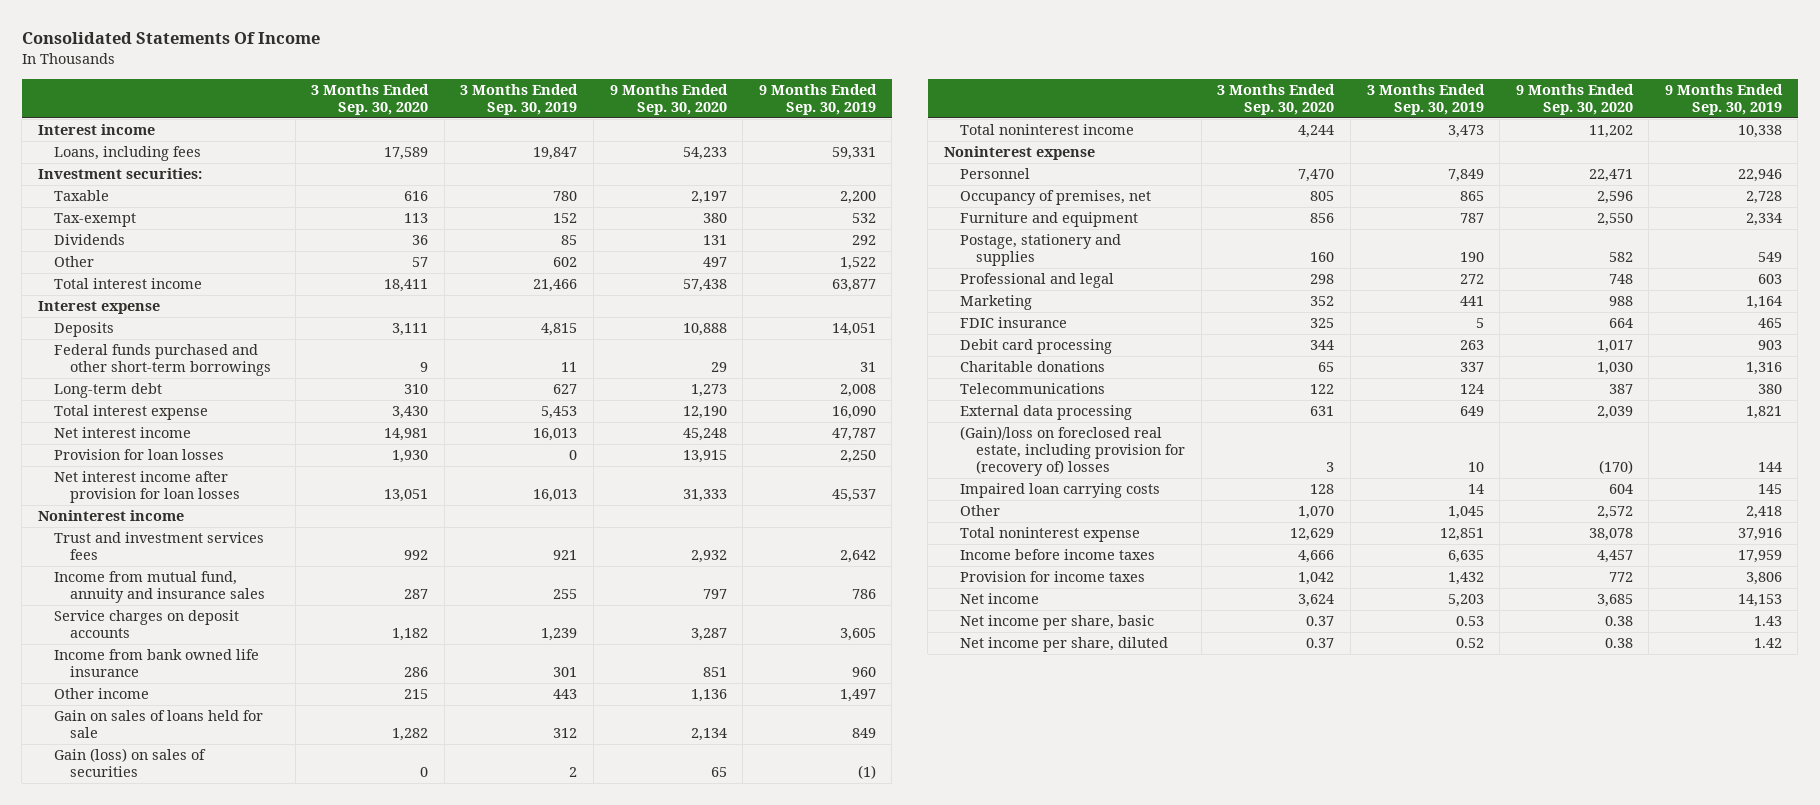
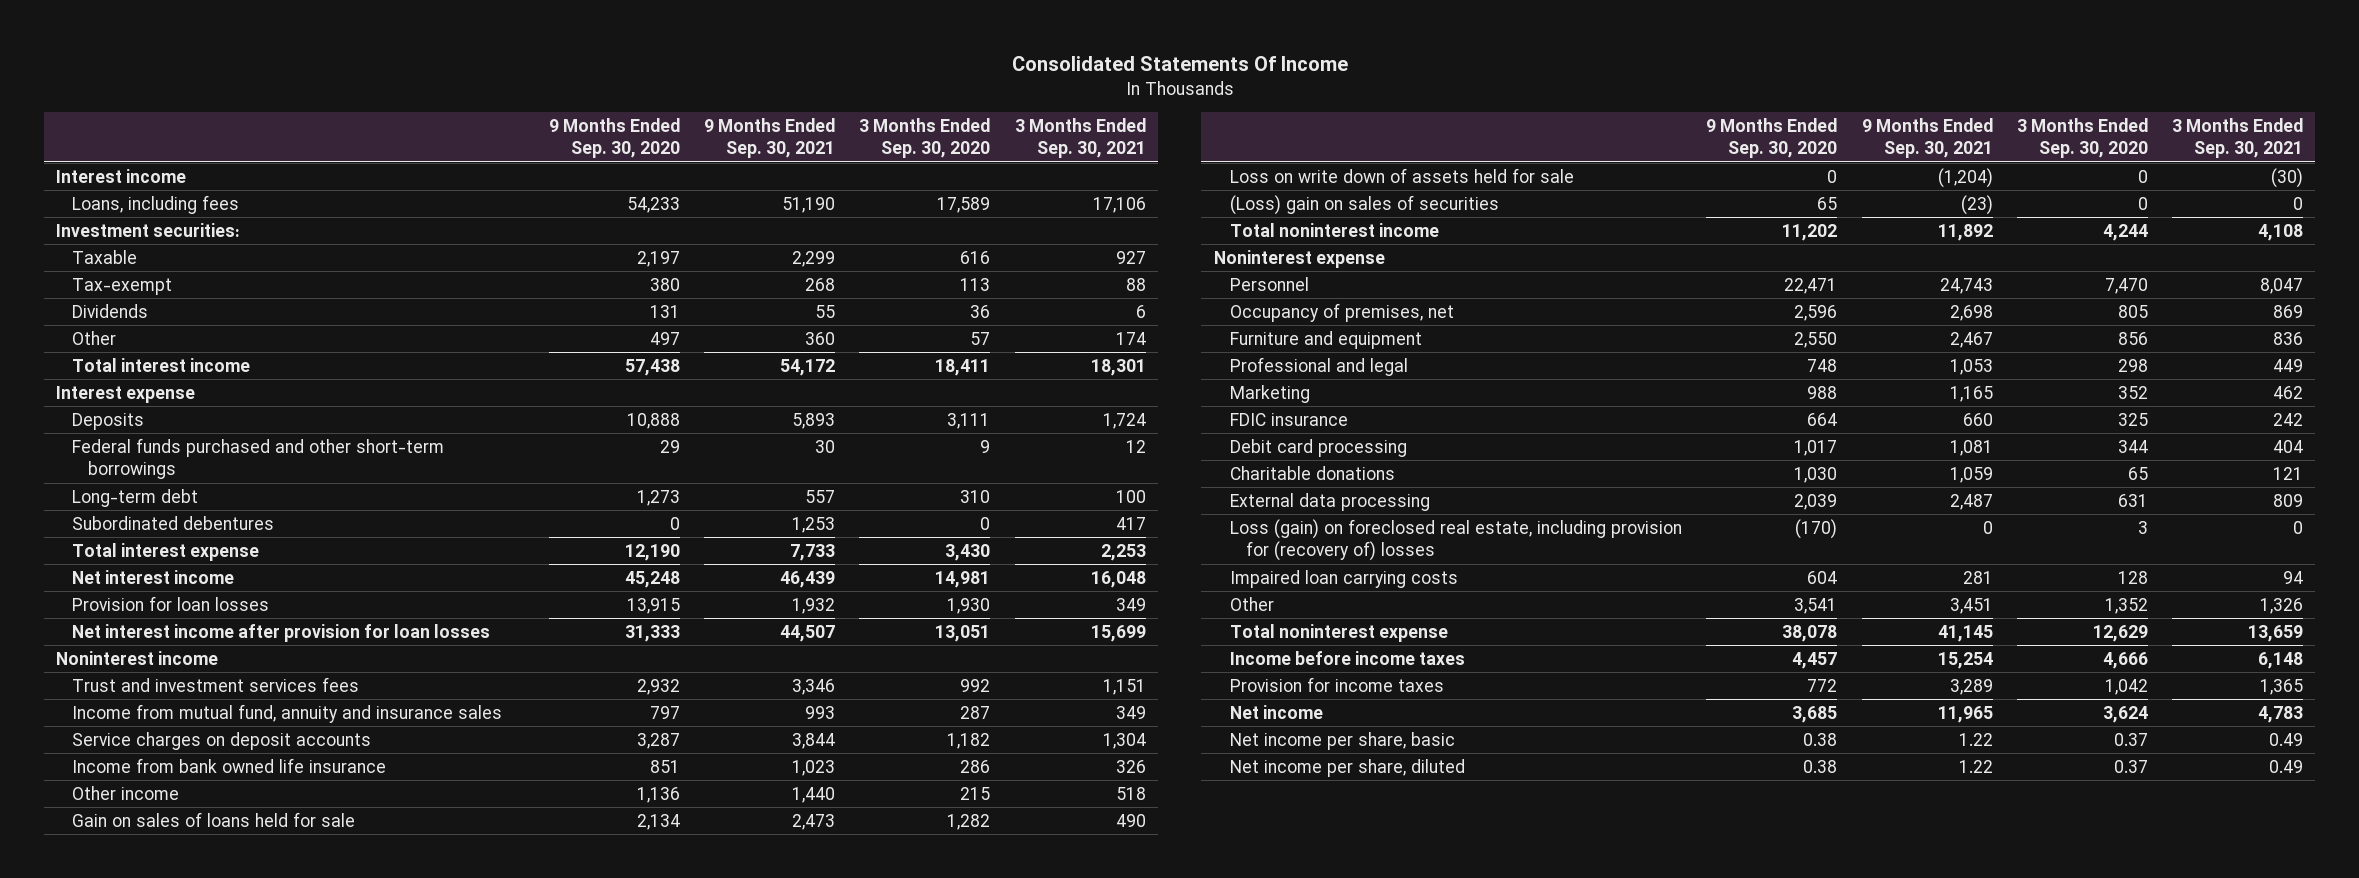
[460,83,579,115] 3 Months Ended Sep. 30, 2019 -> none
[758,83,877,115] 9 Months Ended Sep. 30, 2019 -> none
none -> [704,117,836,159] 9 Months Ended Sep. 30, 2021
none -> [1014,117,1146,159] 3 Months Ended Sep. 30, 2021
none -> [72,515,275,530] Subordinated debentures
none -> [1229,167,1574,183] Loss on write down of assets held for sale
[54,748,207,778] Gain (loss) on sales of securities -> [1229,194,1499,215] (Loss) gain on sales of securities
[960,234,1122,267] Postage, stationery and supplies -> none
[960,383,1106,395] Telecommunications -> none
[960,426,1186,477] (Gain)/loss on foreclosed real estate, including provision for (recovery of) losses -> [1229,518,1682,562] Loss (gain) on foreclosed real estate, including provision for (recovery of) losses
[1298,506,1335,520] 1,070 -> [2104,597,2148,614] 1,352
[1596,506,1633,520] 2,572 -> [1794,597,1838,614] 3,541

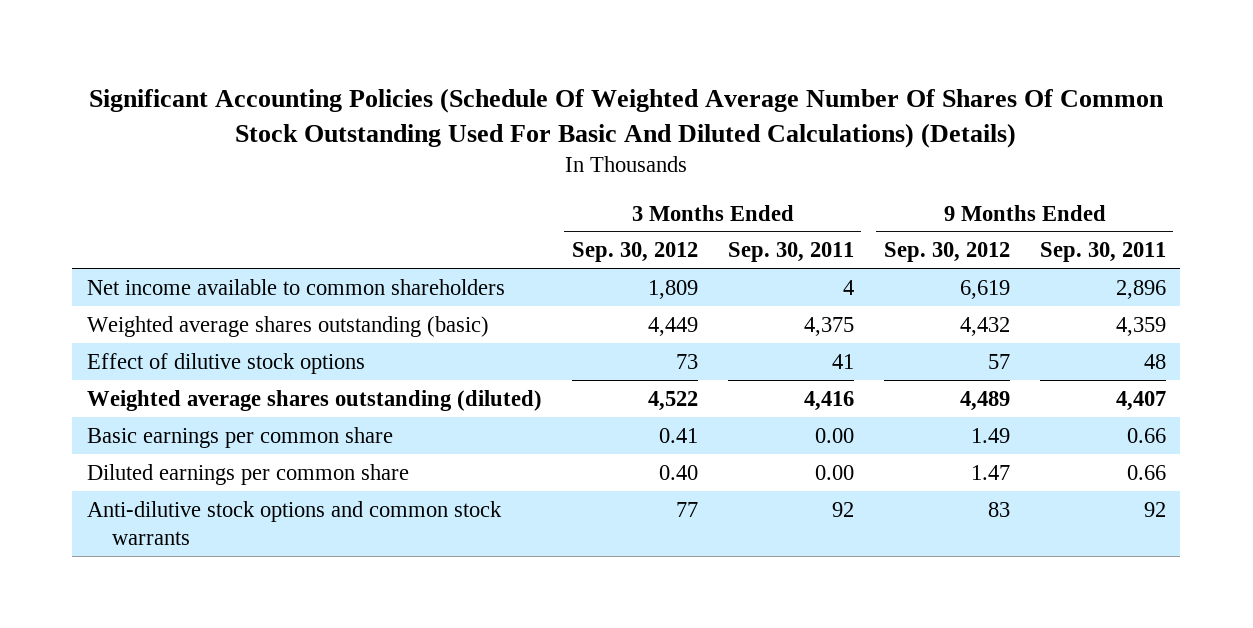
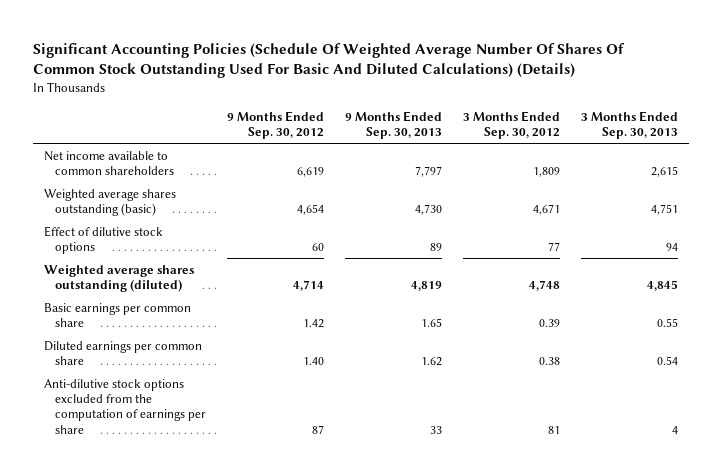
[727,242,854,263] Sep. 30, 2011 -> none
[1039,242,1166,263] Sep. 30, 2011 -> none
none -> [345,110,443,140] 9 Months Ended Sep. 30, 2013
none -> [581,110,679,140] 3 Months Ended Sep. 30, 2013
[647,316,698,336] 4,449 -> [533,204,561,216] 4,671
[959,316,1010,336] 4,432 -> [297,204,325,216] 4,654
[675,353,698,369] 73 -> [548,242,561,252] 77
[987,353,1010,369] 57 -> [312,243,325,252] 60
[647,390,698,411] 4,522 -> [529,280,561,292] 4,748
[959,390,1010,411] 4,489 -> [293,280,325,292] 4,714
[658,427,698,443] 0.41 -> [539,319,561,328] 0.39
[970,427,1010,443] 1.49 -> [303,319,325,329] 1.42
[658,464,698,480] 0.40 -> [539,357,561,366] 0.38
[970,464,1010,480] 1.47 -> [303,357,325,366] 1.40
[87,500,503,546] Anti-dilutive stock options and common stock warrants -> [43,378,207,434] Anti-dilutive stock options excluded from the computation of earnings per share
[675,501,698,517] 77 -> [548,425,561,434] 81
[987,501,1010,517] 83 -> [312,424,325,434] 87

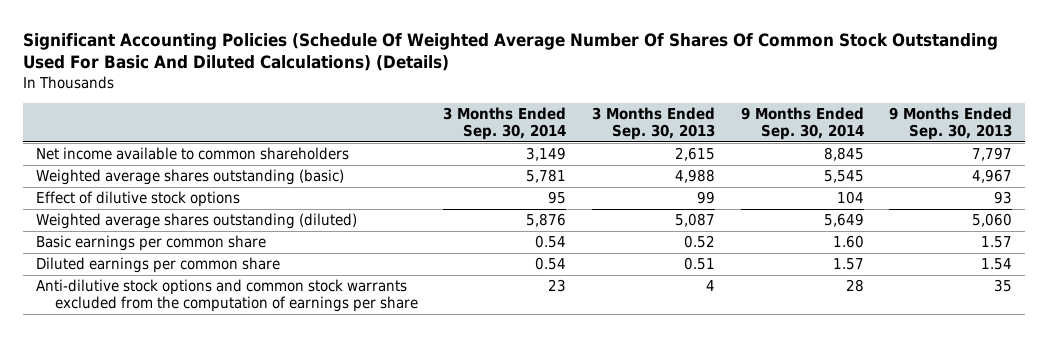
[227,110,325,140] 9 Months Ended Sep. 30, 2012 -> none
[463,110,561,140] 3 Months Ended Sep. 30, 2012 -> none
none -> [443,107,567,141] 3 Months Ended Sep. 30, 2014
none -> [740,107,864,141] 9 Months Ended Sep. 30, 2014
[415,204,443,216] 4,730 -> [972,169,1013,184] 4,967
[651,204,679,216] 4,751 -> [675,169,716,184] 4,988
[430,243,443,252] 89 -> [994,191,1013,205] 93
[666,243,679,252] 94 -> [697,191,716,205] 99
[411,281,443,292] 4,819 -> [972,213,1013,228] 5,060
[647,280,679,292] 4,845 -> [675,213,716,228] 5,087
[421,318,443,328] 1.65 -> [981,236,1013,249] 1.57
[657,318,679,328] 0.55 -> [684,235,716,249] 0.52
[421,357,443,367] 1.62 -> [981,258,1013,271] 1.54
[657,356,679,366] 0.54 -> [684,257,716,271] 0.51
[43,378,207,434] Anti-dilutive stock options excluded from the computation of earnings per share -> [35,279,418,313] Anti-dilutive stock options and common stock warrants excluded from the computation of earnings per share
[430,425,443,434] 33 -> [994,279,1013,293] 35

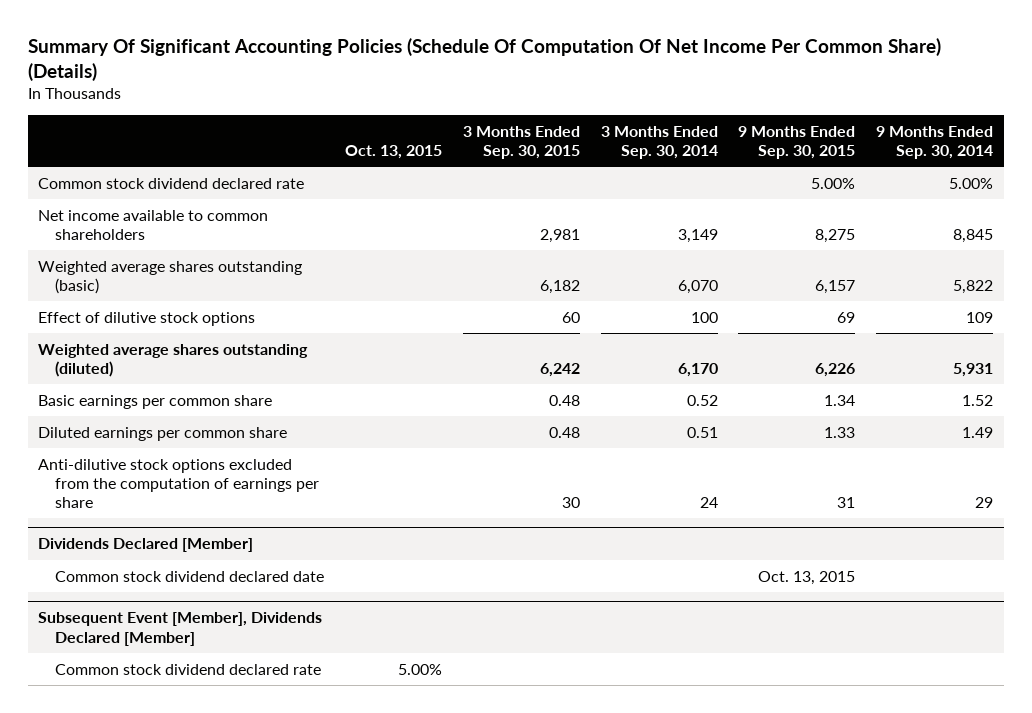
[22,32,998,72] Significant Accounting Policies (Schedule Of Weighted Average Number Of Shares Of Common Stock Outstanding Used For Basic And Diluted Calculations) (Details) -> [28,37,942,81] Summary Of Significant Accounting Policies (Schedule Of Computation Of Net Income Per Common Share) (Details)
[592,107,716,141] 3 Months Ended Sep. 30, 2013 -> none
[889,107,1013,141] 9 Months Ended Sep. 30, 2013 -> none
none -> [344,145,442,160] Oct. 13, 2015
none -> [462,126,580,160] 3 Months Ended Sep. 30, 2015
none -> [738,126,856,160] 9 Months Ended Sep. 30, 2015
none -> [38,177,305,189] Common stock dividend declared rate
[526,169,567,184] 5,781 -> [677,279,718,294] 6,070
[823,170,864,184] 5,545 -> [953,279,994,294] 5,822
[548,191,567,205] 95 -> [690,311,718,323] 100
[836,191,864,205] 104 -> [966,311,994,323] 109
[526,213,567,228] 5,876 -> [677,362,718,377] 6,170
[823,213,864,228] 5,649 -> [953,362,994,377] 5,931
[535,235,567,249] 0.54 -> [686,394,718,406] 0.52
[832,235,864,249] 1.60 -> [962,394,994,406] 1.52
[535,257,567,271] 0.54 -> [686,426,718,438] 0.51
[832,258,864,271] 1.57 -> [962,426,994,438] 1.49
[35,279,418,313] Anti-dilutive stock options and common stock warrants excluded from the computation of earnings per share -> [38,458,320,509] Anti-dilutive stock options excluded from the computation of earnings per share
[548,279,567,293] 23 -> [699,497,718,509] 24
[845,279,864,293] 28 -> [975,497,994,509] 29
none -> [38,538,254,553] Dividends Declared [Member]
none -> [55,570,325,582] Common stock dividend declared date
none -> [38,612,323,646] Subsequent Event [Member], Dividends Declared [Member]
none -> [55,663,322,675] Common stock dividend declared rate

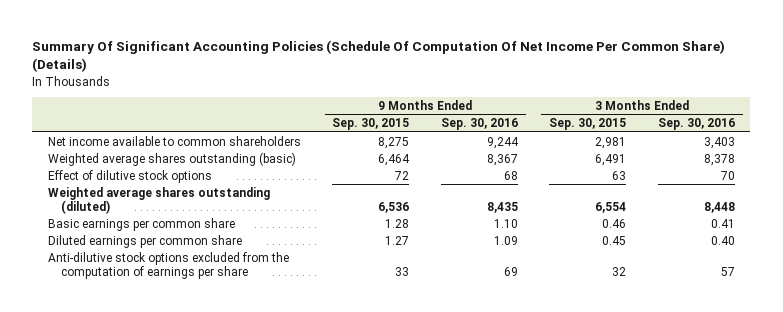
[344,145,442,160] Oct. 13, 2015 -> none
[600,126,718,160] 3 Months Ended Sep. 30, 2014 -> none
[876,126,994,160] 9 Months Ended Sep. 30, 2014 -> none
none -> [440,118,518,131] Sep. 30, 2016
none -> [657,118,735,131] Sep. 30, 2016
[38,177,305,189] Common stock dividend declared rate -> none
[38,538,254,553] Dividends Declared [Member] -> none
[55,570,325,582] Common stock dividend declared date -> none
[38,612,323,646] Subsequent Event [Member], Dividends Declared [Member] -> none
[55,663,322,675] Common stock dividend declared rate -> none
[539,279,580,294] 6,182 -> [595,153,627,166] 6,491
[815,279,856,294] 6,157 -> [378,153,411,166] 6,464
[561,311,580,323] 60 -> [612,170,627,180] 63
[837,311,856,323] 69 -> [395,170,410,180] 72
[539,362,580,377] 6,242 -> [595,201,627,213] 6,554
[815,362,856,377] 6,226 -> [378,201,410,213] 6,536
[548,394,580,406] 0.48 -> [602,218,627,228] 0.46
[824,394,856,406] 1.34 -> [385,218,410,228] 1.28
[548,426,580,438] 0.48 -> [602,235,627,245] 0.45
[824,426,856,438] 1.33 -> [385,235,410,245] 1.27
[561,497,580,509] 30 -> [612,266,627,276] 32
[837,497,856,509] 31 -> [395,266,410,276] 33

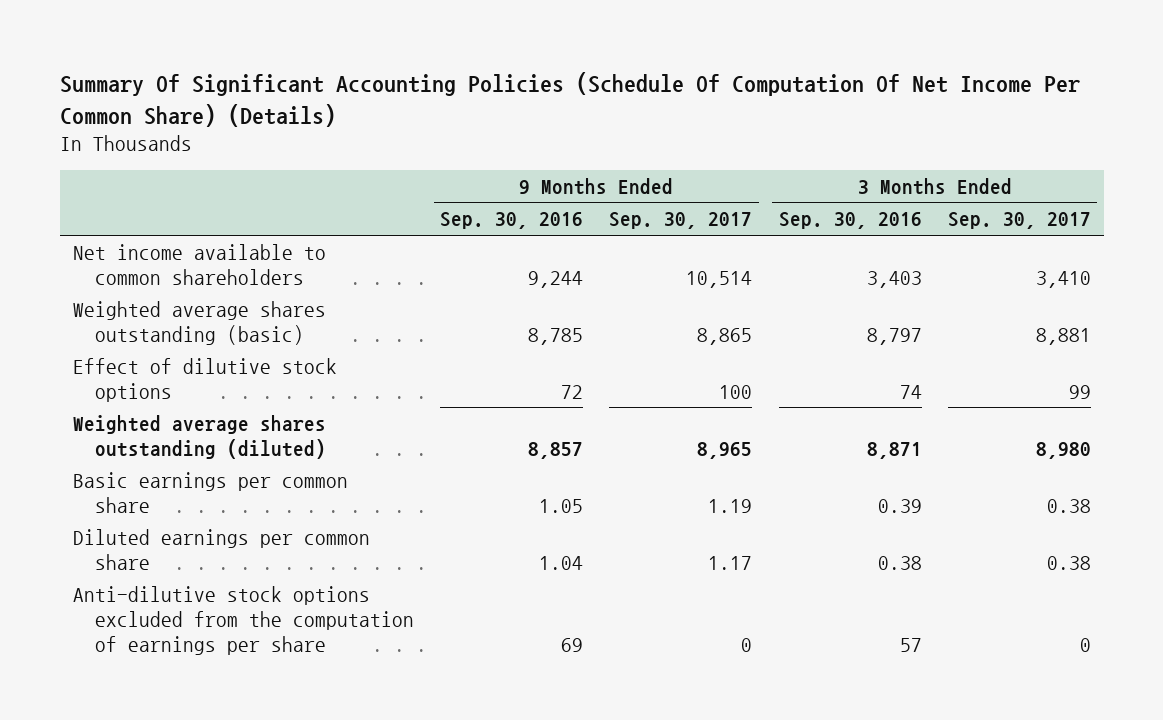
[332,118,410,131] Sep. 30, 2015 -> none
[549,118,627,131] Sep. 30, 2015 -> none
none -> [609,212,753,230] Sep. 30, 2017
none -> [947,212,1091,230] Sep. 30, 2017
[486,153,518,166] 8,367 -> [528,327,584,345] 8,785
[703,153,735,166] 8,378 -> [866,327,922,345] 8,797
[503,170,518,180] 68 -> [561,384,584,399] 72
[720,170,735,180] 70 -> [899,384,922,399] 74
[486,201,518,213] 8,435 -> [528,441,584,459] 8,857
[703,201,735,213] 8,448 -> [866,441,922,459] 8,871
[493,218,518,228] 1.10 -> [539,498,584,513] 1.05
[710,218,735,228] 0.41 -> [877,498,922,513] 0.39
[493,235,518,245] 1.09 -> [539,555,584,570] 1.04
[710,235,735,245] 0.40 -> [877,555,922,570] 0.38

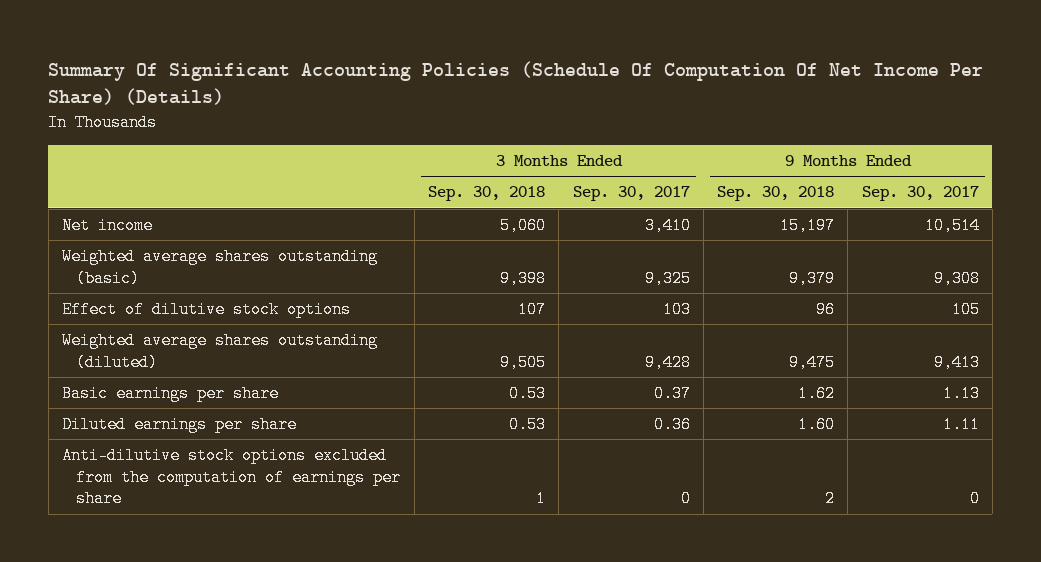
[59,72,1080,127] Summary Of Significant Accounting Policies (Schedule Of Computation Of Net Income Per Common Share) (Details) -> [48,60,984,106] Summary Of Significant Accounting Policies (Schedule Of Computation Of Net Income Per Share) (Details)
[440,212,584,230] Sep. 30, 2016 -> none
[778,212,922,230] Sep. 30, 2016 -> none
none -> [427,186,545,202] Sep. 30, 2018
none -> [717,186,835,202] Sep. 30, 2018
[72,243,326,285] Net income available to common shareholders -> [62,217,154,235] Net income
[697,327,753,345] 8,865 -> [933,269,980,287] 9,308
[1035,327,1091,345] 8,881 -> [644,269,691,287] 9,325
[719,384,753,399] 100 -> [951,301,980,319] 105
[1068,384,1091,399] 99 -> [662,301,691,319] 103
[697,441,753,459] 8,965 -> [933,353,980,371] 9,413
[1035,441,1091,459] 8,980 -> [644,353,691,371] 9,428
[72,471,348,513] Basic earnings per common share -> [62,385,280,403] Basic earnings per share
[708,498,753,513] 1.19 -> [942,385,980,403] 1.13
[1046,498,1091,513] 0.38 -> [653,385,691,403] 0.37
[72,528,370,570] Diluted earnings per common share -> [62,416,298,434] Diluted earnings per share
[708,555,753,570] 1.17 -> [942,416,980,434] 1.11
[1046,555,1091,570] 0.38 -> [653,416,691,434] 0.36

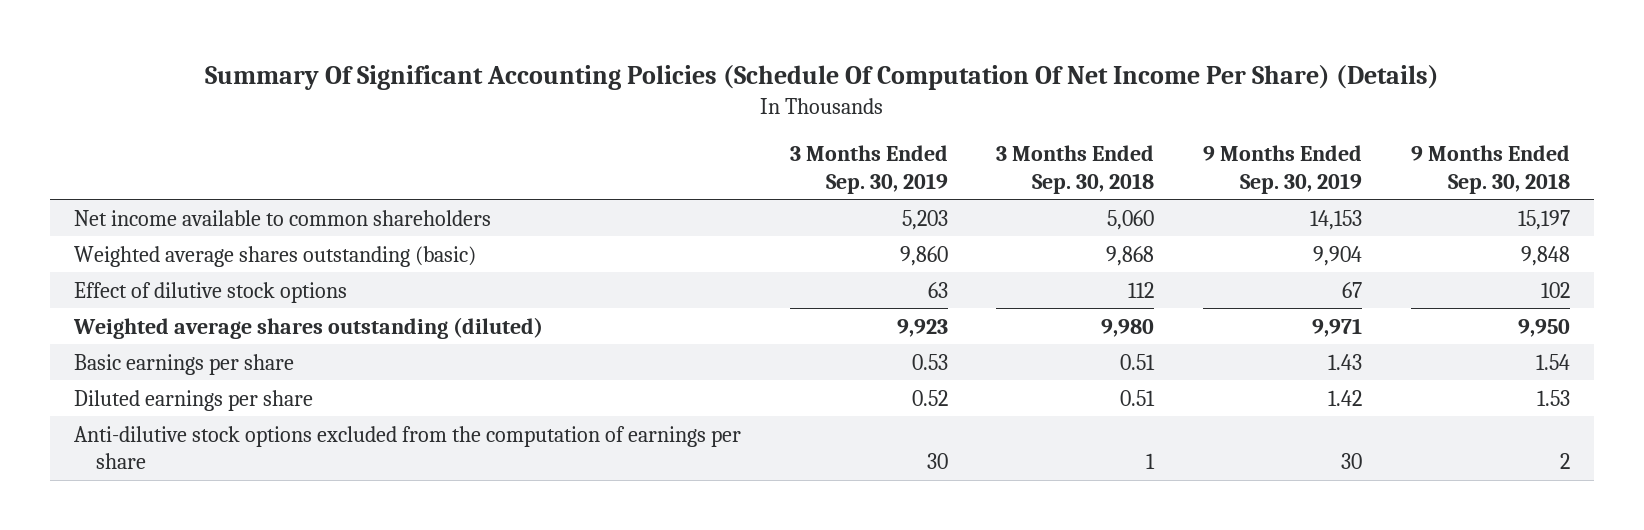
[572,186,690,202] Sep. 30, 2017 -> none
[861,186,979,202] Sep. 30, 2017 -> none
none -> [789,145,948,194] 3 Months Ended Sep. 30, 2019
none -> [1203,145,1363,194] 9 Months Ended Sep. 30, 2019
[62,217,154,235] Net income -> [74,209,492,226] Net income available to common shareholders
[499,269,546,287] 9,398 -> [1106,245,1155,266] 9,868
[789,269,836,287] 9,379 -> [1520,245,1570,266] 9,848
[517,301,546,319] 107 -> [1128,281,1155,298] 112
[816,301,836,319] 96 -> [1540,281,1570,298] 102
[499,353,546,371] 9,505 -> [1101,318,1155,337] 9,980
[789,353,836,371] 9,475 -> [1517,318,1570,337] 9,950
[508,385,546,403] 0.53 -> [1120,353,1156,370] 0.51
[798,385,836,403] 1.62 -> [1535,353,1570,370] 1.54
[508,416,546,434] 0.53 -> [1120,389,1156,406] 0.51
[798,416,836,434] 1.60 -> [1536,389,1570,406] 1.53

